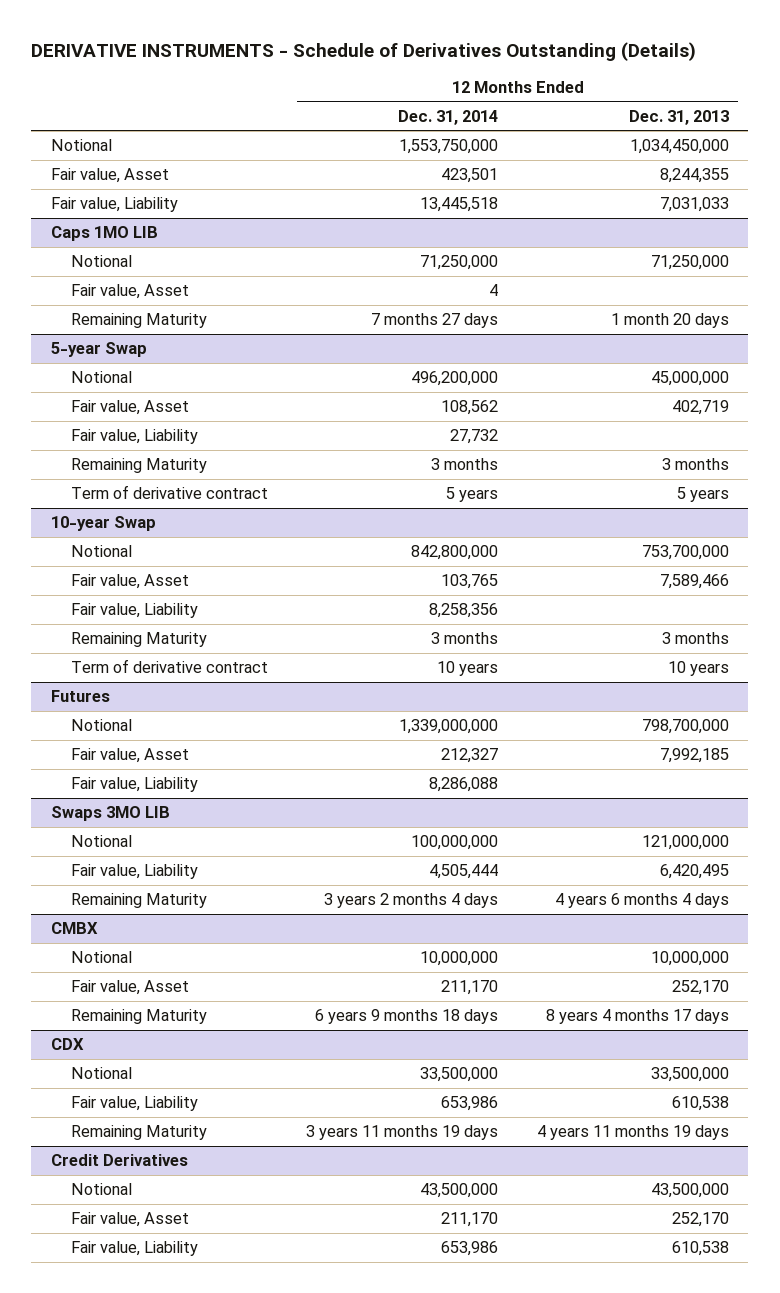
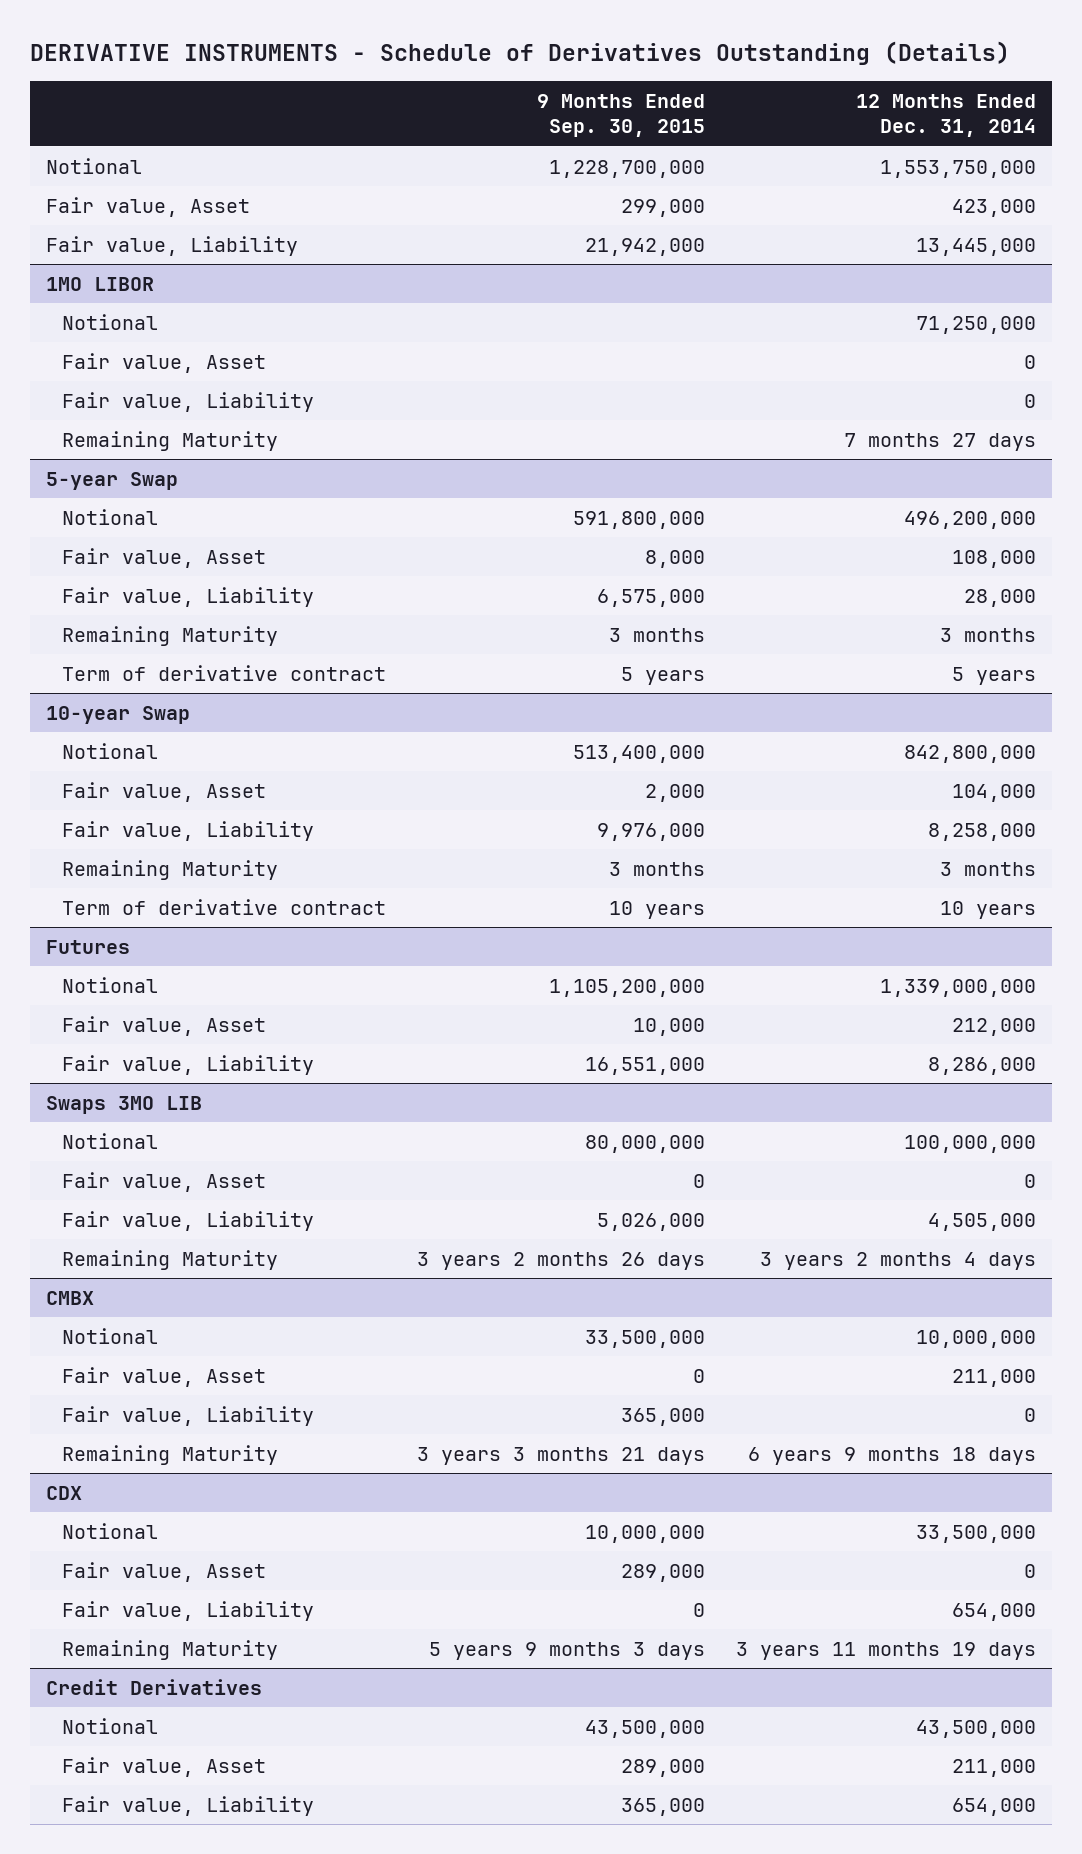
[628,109,729,125] Dec. 31, 2013 -> none
none -> [537,93,706,138] 9 Months Ended Sep. 30, 2015
[441,168,499,184] 423,501 -> [952,198,1037,217] 423,000
[420,197,499,213] 13,445,518 -> [916,237,1037,256] 13,445,000
[50,226,158,242] Caps 1MO LIB -> [45,276,154,291] 1MO LIBOR
[489,284,499,297] 4 -> [1024,354,1037,369] 0
none -> [62,391,315,412] Fair value, Liability
[441,400,499,416] 108,562 -> [952,549,1037,568] 108,000
[450,429,499,445] 27,732 -> [964,588,1037,607] 28,000
[441,574,499,590] 103,765 -> [952,783,1037,802] 104,000
[429,603,499,619] 8,258,356 -> [928,822,1037,841] 8,258,000
[441,748,499,764] 212,327 -> [952,1017,1037,1036] 212,000
[429,777,499,793] 8,286,088 -> [928,1056,1037,1075] 8,286,000
none -> [62,1171,267,1192] Fair value, Asset
[429,864,499,880] 4,505,444 -> [928,1212,1037,1231] 4,505,000
[441,980,499,996] 211,170 -> [952,1368,1037,1387] 211,000
none -> [62,1405,315,1426] Fair value, Liability
none -> [62,1561,267,1582] Fair value, Asset
[441,1096,499,1112] 653,986 -> [952,1602,1037,1621] 654,000
[441,1212,499,1228] 211,170 -> [952,1758,1037,1777] 211,000
[441,1241,499,1257] 653,986 -> [952,1797,1037,1816] 654,000

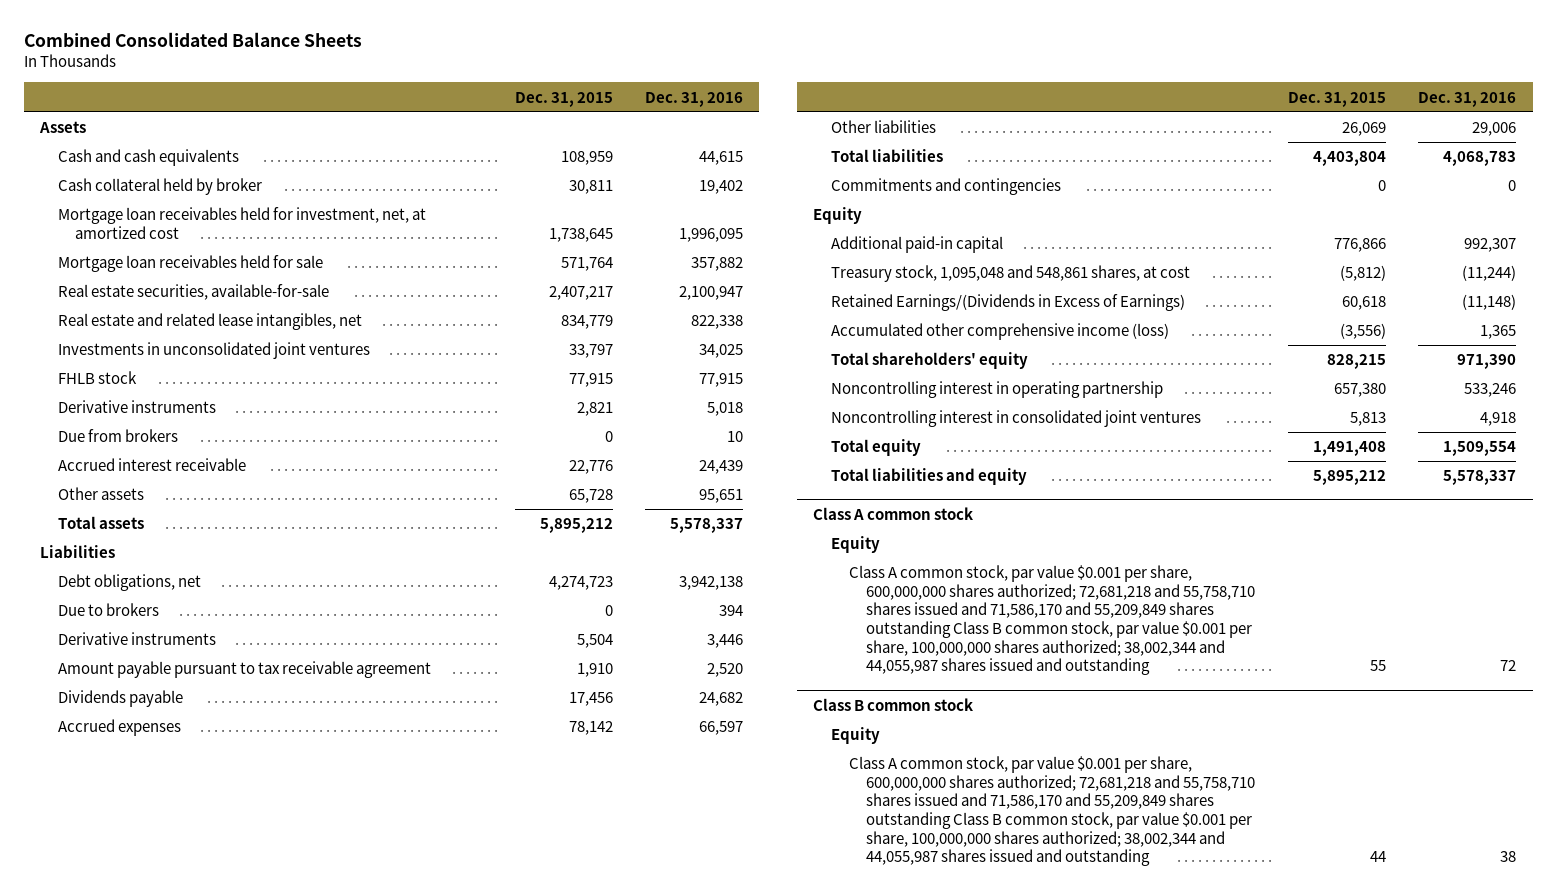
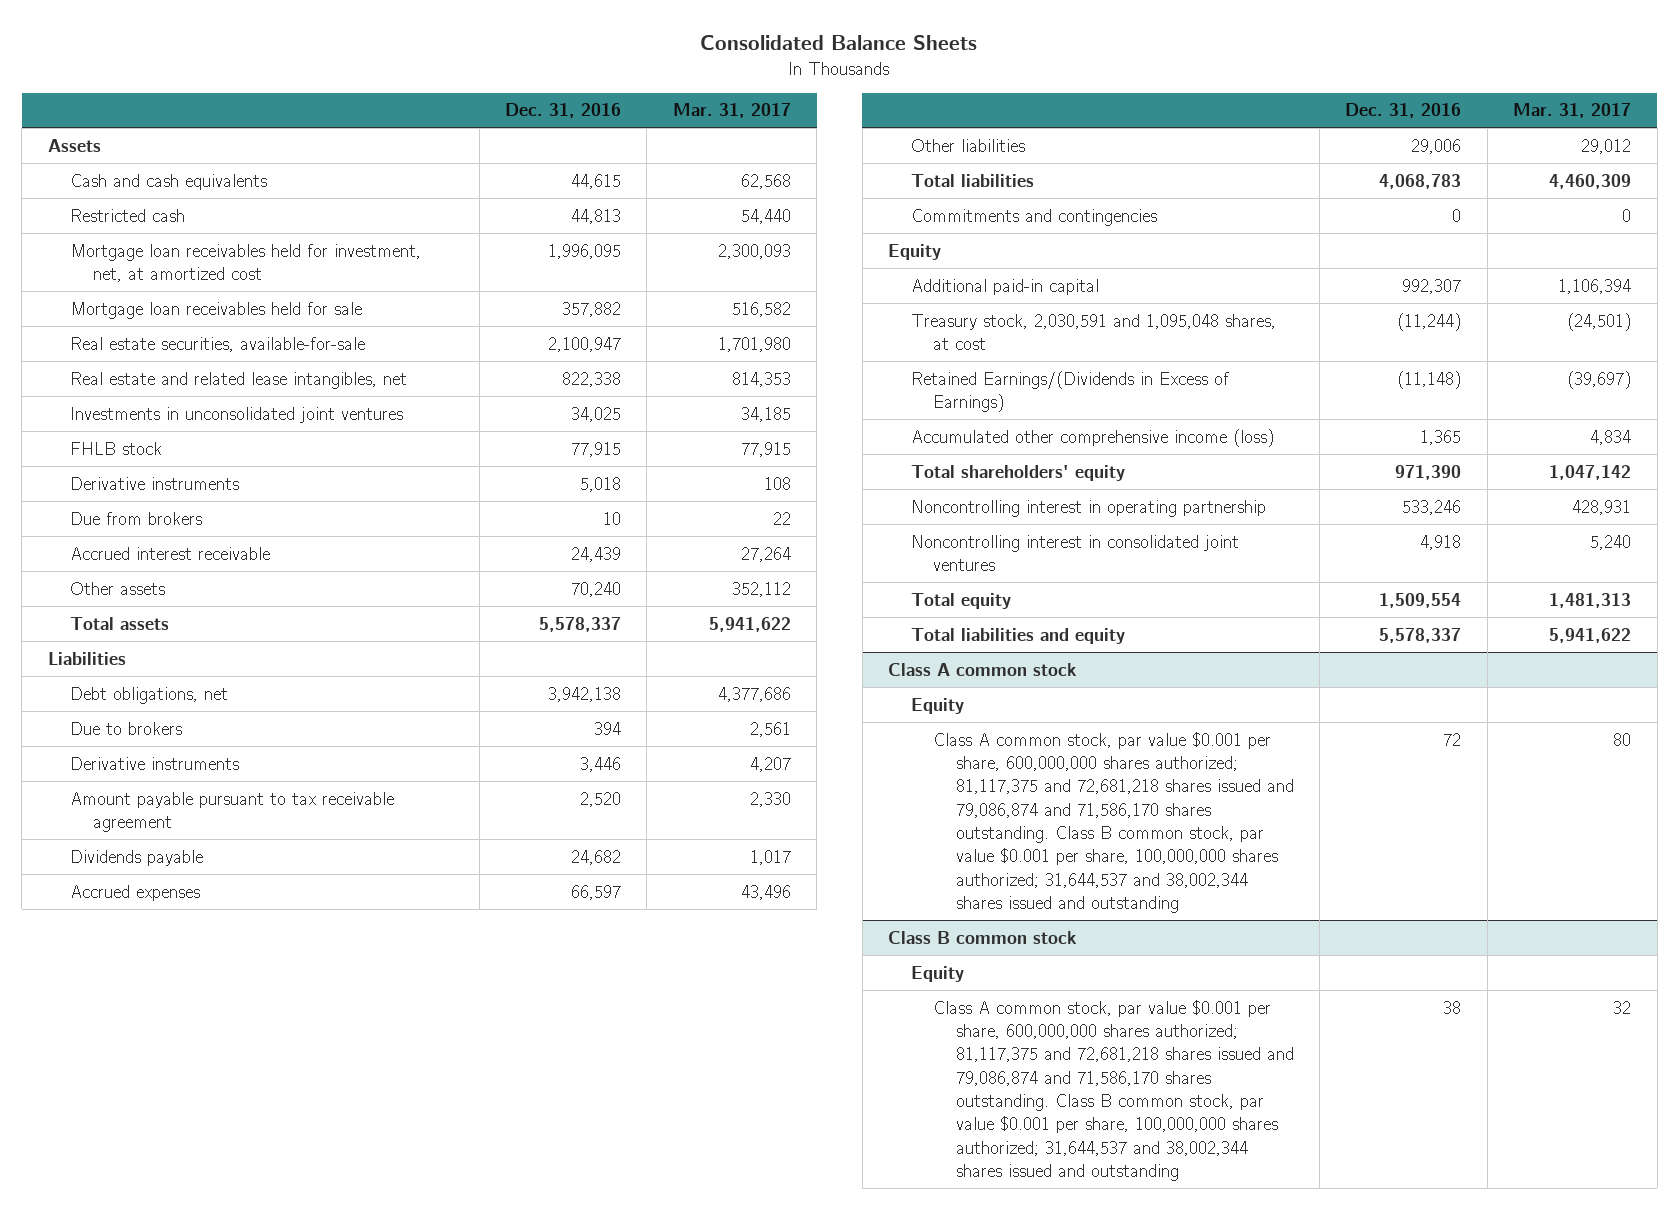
[23,32,362,48] Combined Consolidated Balance Sheets -> [700,35,978,51] Consolidated Balance Sheets
[514,91,613,107] Dec. 31, 2015 -> none
none -> [672,103,791,119] Mar. 31, 2017
[57,178,262,196] Cash collateral held by broker -> none
none -> [70,208,186,222] Restricted cash
[699,489,744,504] 95,651 -> [570,581,621,597] 70,240
[830,265,1190,283] Treasury stock, 1,095,048 and 548,861 shares, at cost -> [910,313,1276,350] Treasury stock, 2,030,591 and 1,095,048 shares, at cost
[848,565,1256,676] Class A common stock, par value $0.001 per share, 600,000,000 shares authorized; 72,681,218 and 55,758,710 shares issued and 71,586,170 and 55,209,849 shares outstanding Class B common stock, par value $0.001 per share, 100,000,000 shares authorized; 38,002,344 and 44,055,987 shares issued and outstanding -> [933,731,1294,913] Class A common stock, par value $0.001 per share, 600,000,000 shares authorized; 81,117,375 and 72,681,218 shares issued and 79,086,874 and 71,586,170 shares outstanding. Class B common stock, par value $0.001 per share, 100,000,000 shares authorized; 31,644,537 and 38,002,344 shares issued and outstanding
[848,756,1256,867] Class A common stock, par value $0.001 per share, 600,000,000 shares authorized; 72,681,218 and 55,758,710 shares issued and 71,586,170 and 55,209,849 shares outstanding Class B common stock, par value $0.001 per share, 100,000,000 shares authorized; 38,002,344 and 44,055,987 shares issued and outstanding -> [933,999,1294,1181] Class A common stock, par value $0.001 per share, 600,000,000 shares authorized; 81,117,375 and 72,681,218 shares issued and 79,086,874 and 71,586,170 shares outstanding. Class B common stock, par value $0.001 per share, 100,000,000 shares authorized; 31,644,537 and 38,002,344 shares issued and outstanding

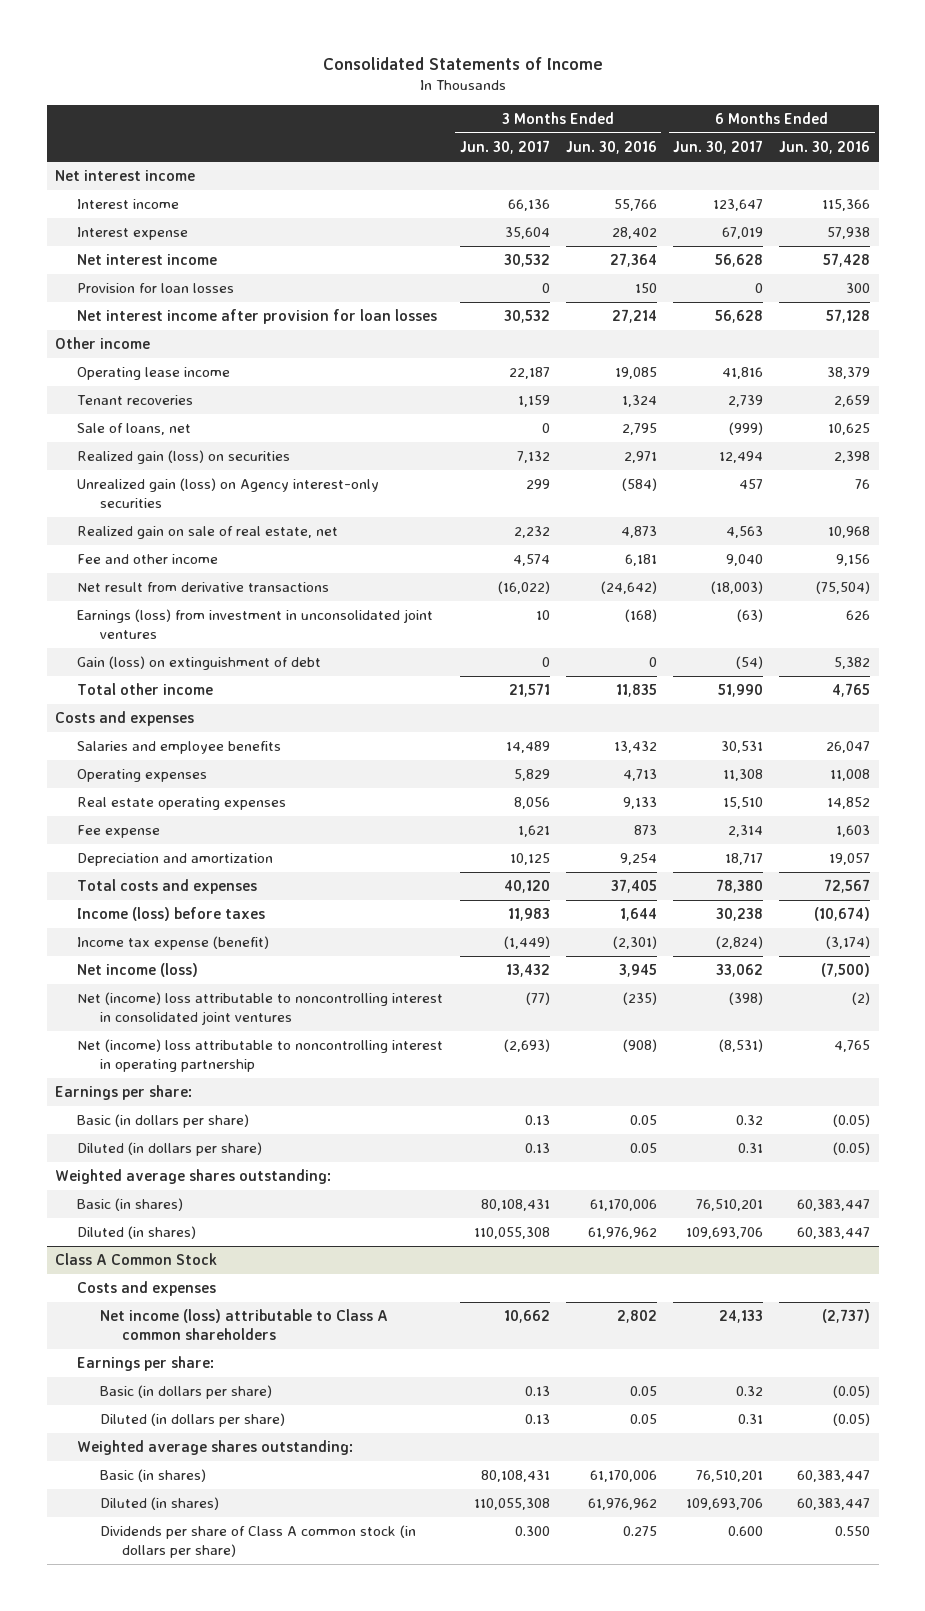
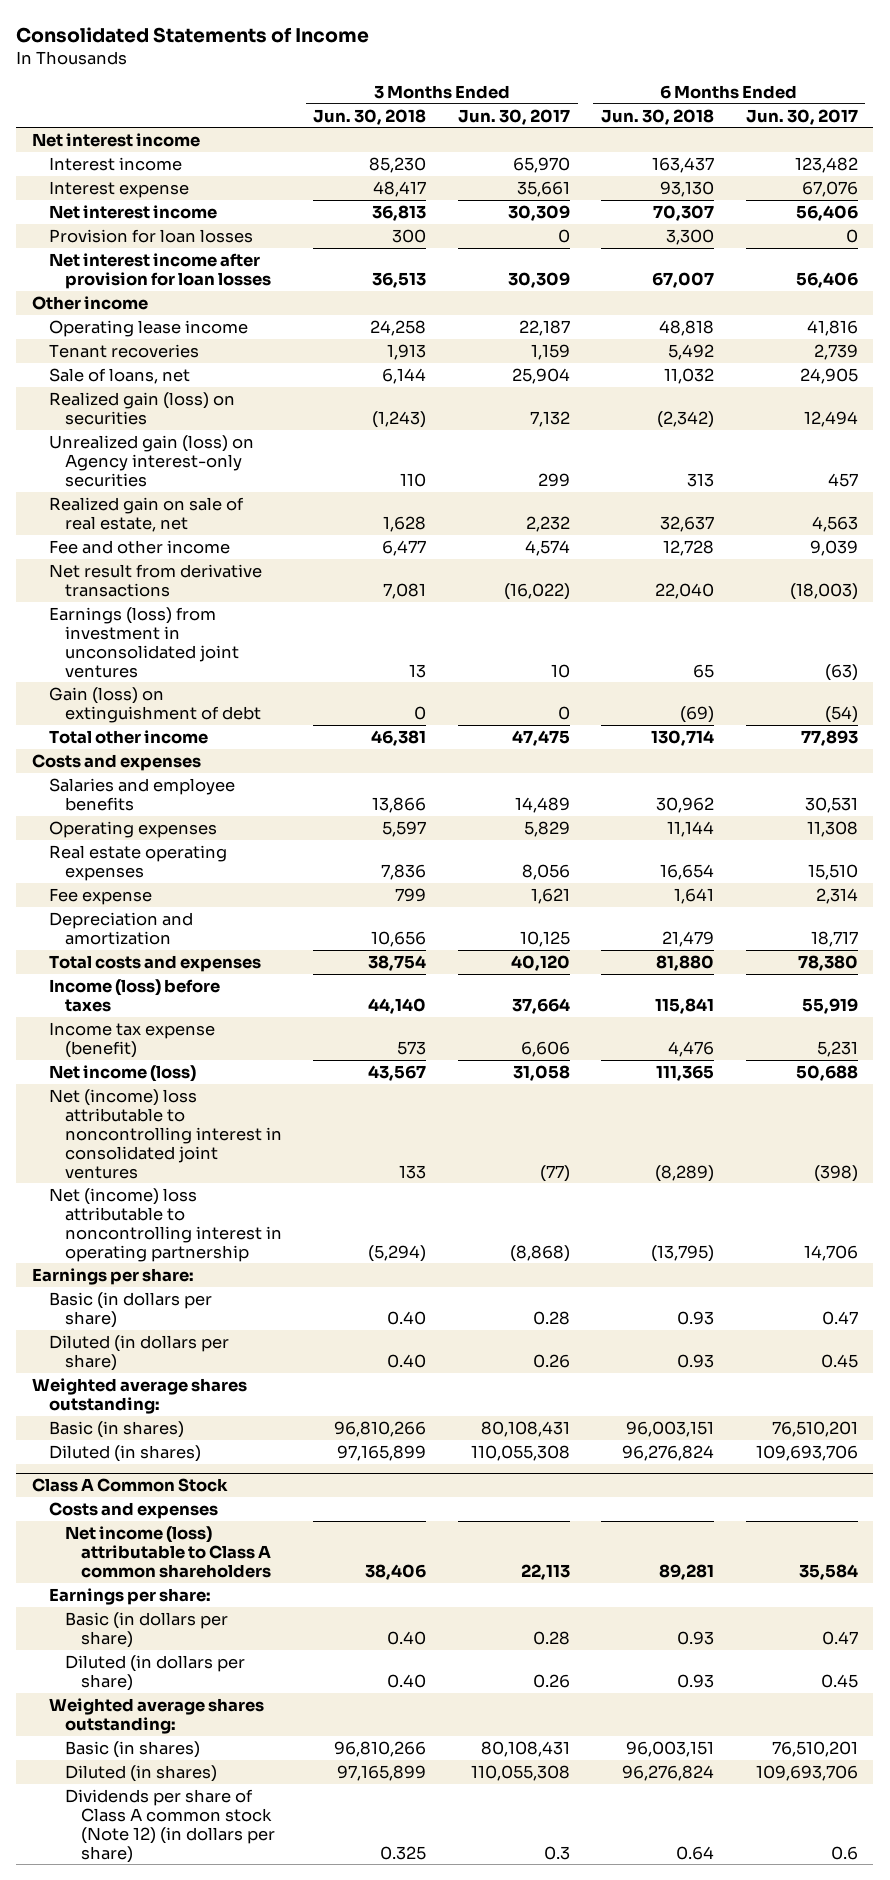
[565,140,657,154] Jun. 30, 2016 -> none
[779,140,871,154] Jun. 30, 2016 -> none
none -> [313,108,427,125] Jun. 30, 2018
none -> [601,108,715,125] Jun. 30, 2018
[507,199,550,212] 66,136 -> [512,156,570,173] 65,970
[713,199,764,212] 123,647 -> [794,156,858,173] 123,482
[504,227,550,240] 35,604 -> [516,180,570,197] 35,661
[722,227,764,240] 67,019 -> [801,180,858,197] 67,076
[503,254,550,268] 30,532 -> [507,204,570,221] 30,309
[715,254,764,268] 56,628 -> [795,204,858,221] 56,406
[503,310,550,324] 30,532 -> [507,271,570,288] 30,309
[715,310,764,324] 56,628 -> [795,271,858,288] 56,406
[541,423,550,434] 0 -> [511,367,570,384] 25,904
[729,422,764,436] (999) -> [799,367,858,384] 24,905
[726,554,764,567] 9,040 -> [809,539,858,556] 9,039
[508,683,550,698] 21,571 -> [511,729,570,746] 47,475
[718,684,764,698] 51,990 -> [800,729,858,746] 77,893
[507,908,550,922] 11,983 -> [511,997,570,1014] 37,664
[716,908,764,922] 30,238 -> [801,997,858,1014] 55,919
[503,936,550,950] (1,449) -> [520,1040,570,1057] 6,606
[716,936,764,950] (2,824) -> [816,1040,858,1057] 5,231
[505,964,550,978] 13,432 -> [512,1064,570,1081] 31,058
[716,964,764,978] 33,062 -> [795,1064,858,1081] 50,688
[503,1039,550,1053] (2,693) -> [509,1244,570,1262] (8,868)
[719,1039,764,1053] (8,531) -> [803,1244,858,1261] 14,706
[524,1115,550,1126] 0.13 -> [532,1310,570,1325] 0.28
[736,1115,764,1126] 0.32 -> [821,1310,858,1325] 0.47
[524,1143,550,1154] 0.13 -> [532,1353,570,1368] 0.26
[738,1143,764,1154] 0.31 -> [820,1353,858,1368] 0.45
[503,1310,550,1324] 10,662 -> [520,1563,570,1580] 22,113
[719,1310,764,1324] 24,133 -> [798,1563,858,1580] 35,584
[524,1386,550,1397] 0.13 -> [532,1630,570,1645] 0.28
[736,1386,764,1397] 0.32 -> [821,1630,858,1645] 0.47
[524,1414,550,1425] 0.13 -> [532,1673,570,1688] 0.26
[738,1414,764,1425] 0.31 -> [820,1673,858,1688] 0.45
[99,1525,416,1559] Dividends per share of Class A common stock (in dollars per share) -> [64,1788,276,1863] Dividends per share of Class A common stock (Note 12) (in dollars per share)
[514,1526,550,1537] 0.300 -> [543,1845,570,1860] 0.3
[728,1526,764,1537] 0.600 -> [830,1845,858,1860] 0.6

